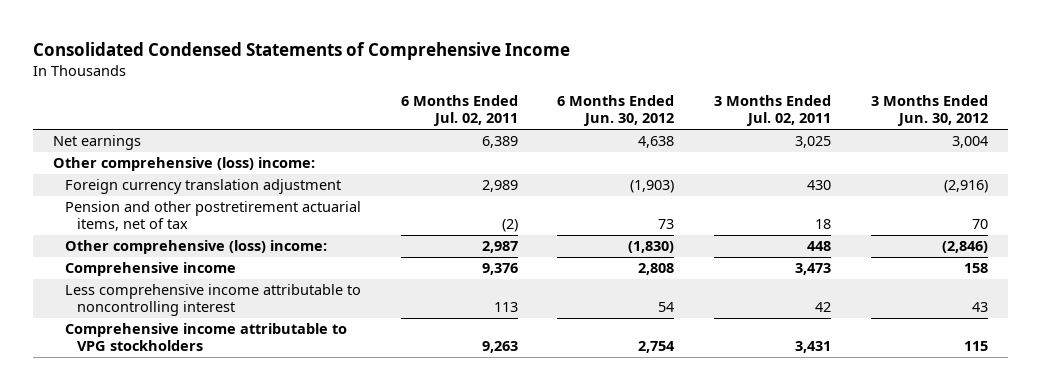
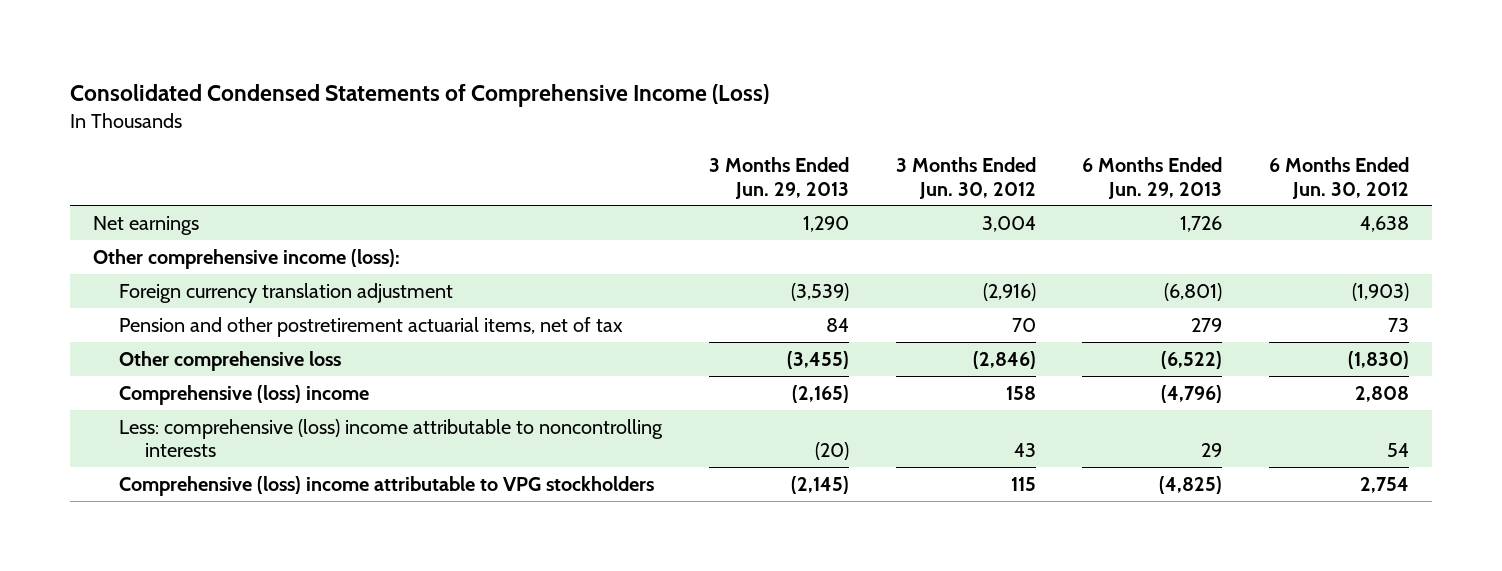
[33,41,571,60] Consolidated Condensed Statements of Comprehensive Income -> [70,84,770,108] Consolidated Condensed Statements of Comprehensive Income (Loss)
[400,95,518,127] 6 Months Ended Jul. 02, 2011 -> none
[714,95,832,127] 3 Months Ended Jul. 02, 2011 -> none
none -> [708,157,849,199] 3 Months Ended Jun. 29, 2013
none -> [1082,157,1223,199] 6 Months Ended Jun. 29, 2013
[52,157,315,172] Other comprehensive (loss) income: -> [93,248,401,269] Other comprehensive income (loss):
[64,240,327,255] Other comprehensive (loss) income: -> [119,350,342,371] Other comprehensive loss
[64,262,236,277] Comprehensive income -> [119,384,370,405] Comprehensive (loss) income
[64,284,361,317] Less comprehensive income attributable to noncontrolling interest -> [119,418,664,458] Less: comprehensive (loss) income attributable to noncontrolling interests
[64,323,347,352] Comprehensive income attributable to VPG stockholders -> [119,475,655,496] Comprehensive (loss) income attributable to VPG stockholders

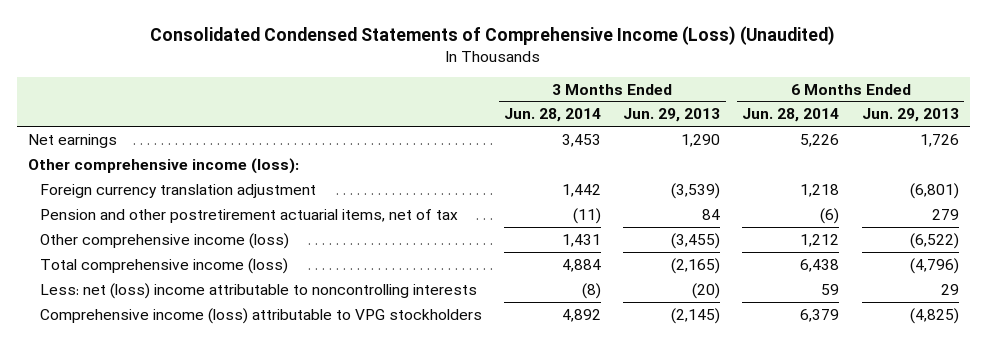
[70,84,770,108] Consolidated Condensed Statements of Comprehensive Income (Loss) -> [150,26,836,46] Consolidated Condensed Statements of Comprehensive Income (Loss) (Unaudited)
[895,157,1036,199] 3 Months Ended Jun. 30, 2012 -> none
[1268,157,1409,199] 6 Months Ended Jun. 30, 2012 -> none
none -> [504,108,602,123] Jun. 28, 2014
none -> [742,108,840,123] Jun. 28, 2014
[119,350,342,371] Other comprehensive loss -> [40,232,290,249] Other comprehensive income (loss)
[119,384,370,405] Comprehensive (loss) income -> [40,257,289,274] Total comprehensive income (loss)
[119,418,664,458] Less: comprehensive (loss) income attributable to noncontrolling interests -> [40,282,478,299] Less: net (loss) income attributable to noncontrolling interests
[119,475,655,496] Comprehensive (loss) income attributable to VPG stockholders -> [40,307,483,324] Comprehensive income (loss) attributable to VPG stockholders

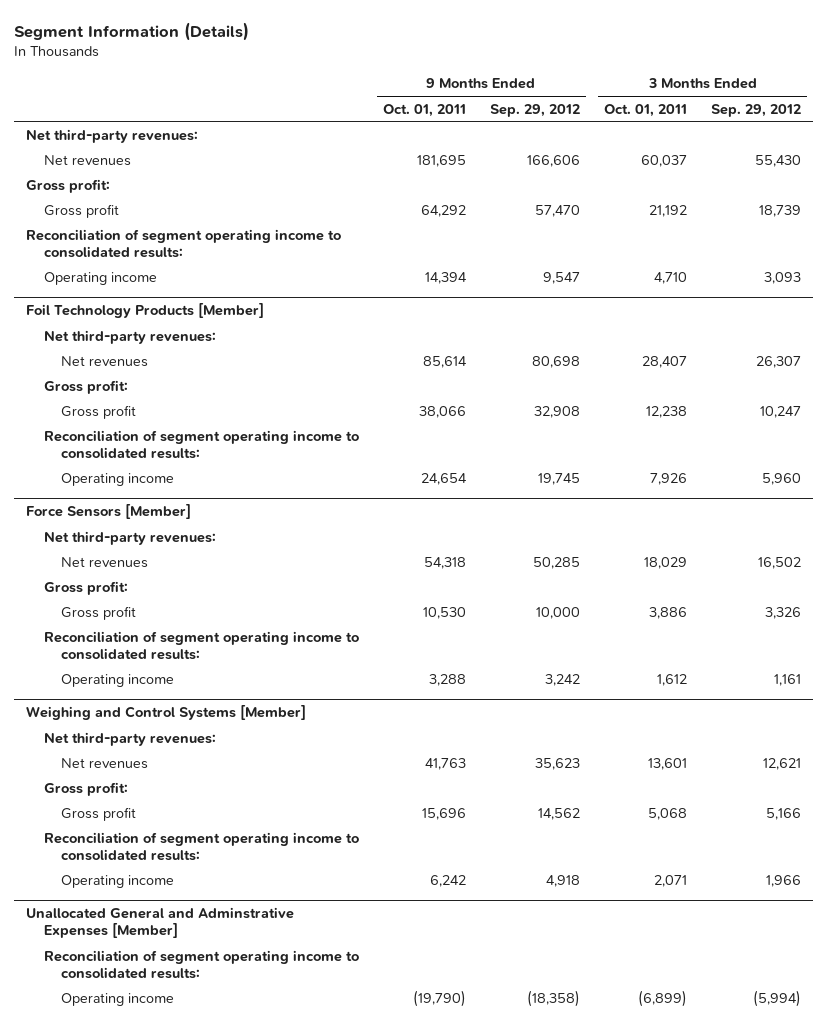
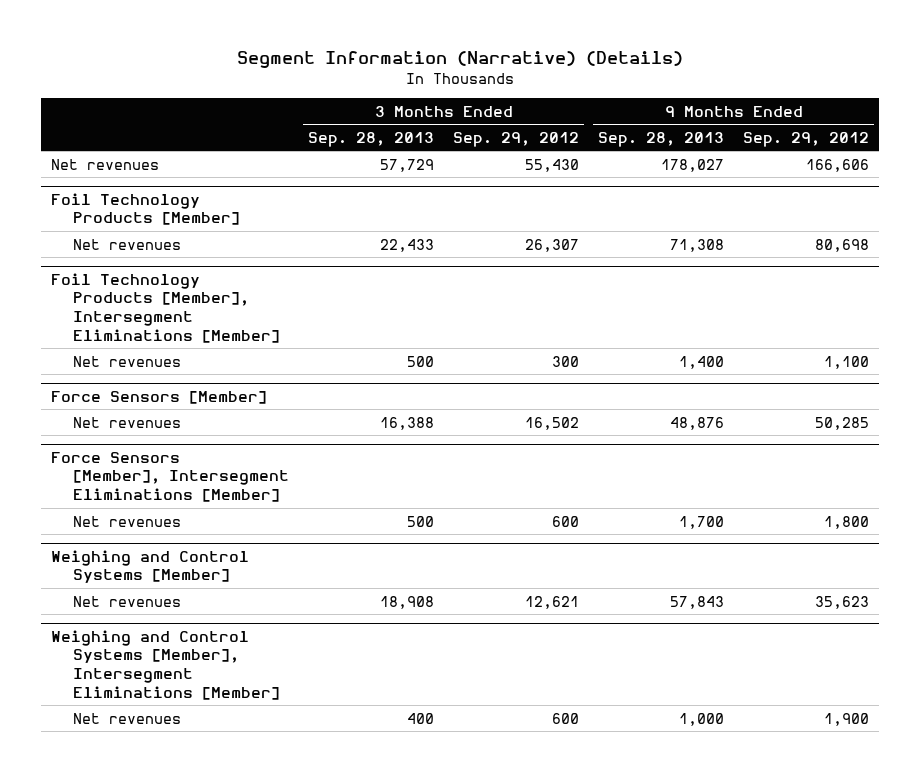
[13,21,249,41] Segment Information (Details) -> [237,50,684,68] Segment Information (Narrative) (Details)
[382,103,466,117] Oct. 01, 2011 -> none
[603,103,687,117] Oct. 01, 2011 -> none
none -> [307,131,434,147] Sep. 28, 2013
none -> [598,131,725,147] Sep. 28, 2013
[26,128,199,143] Net third-party revenues: -> none
[26,178,111,193] Gross profit: -> none
[43,203,119,218] Gross profit -> none
[26,228,342,258] Reconciliation of segment operating income to consolidated results: -> none
[43,271,157,285] Operating income -> none
[43,329,216,344] Net third-party revenues: -> none
[43,379,128,394] Gross profit: -> none
[61,404,137,419] Gross profit -> none
[43,429,359,459] Reconciliation of segment operating income to consolidated results: -> none
[61,472,175,486] Operating income -> none
none -> [51,272,280,343] Foil Technology Products [Member], Intersegment Eliminations [Member]
none -> [72,355,181,367] Net revenues
[43,530,216,545] Net third-party revenues: -> none
[43,580,128,595] Gross profit: -> none
[61,605,137,620] Gross profit -> none
[43,630,359,660] Reconciliation of segment operating income to consolidated results: -> none
[61,673,175,687] Operating income -> none
none -> [51,451,289,503] Force Sensors [Member], Intersegment Eliminations [Member]
none -> [72,515,181,527] Net revenues
[43,731,216,746] Net third-party revenues: -> none
[43,781,128,796] Gross profit: -> none
[61,806,137,821] Gross profit -> none
[43,831,359,861] Reconciliation of segment operating income to consolidated results: -> none
[61,874,175,888] Operating income -> none
[26,907,295,939] Unallocated General and Adminstrative Expenses [Member] -> none
[43,949,359,979] Reconciliation of segment operating income to consolidated results: -> none
[61,992,175,1006] Operating income -> none
none -> [51,629,280,700] Weighing and Control Systems [Member], Intersegment Eliminations [Member]
none -> [72,712,181,724] Net revenues

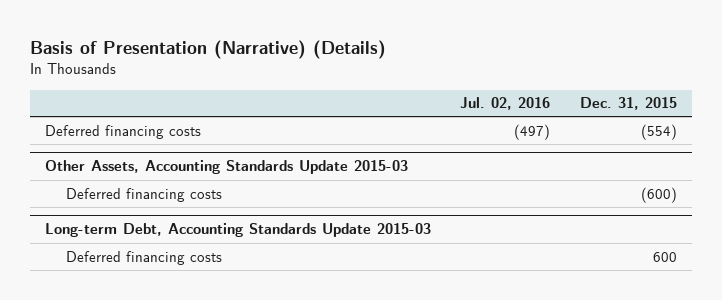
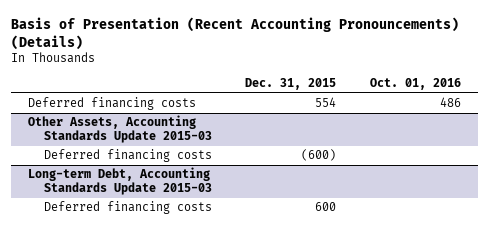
[30,39,387,59] Basis of Presentation (Narrative) (Details) -> [11,17,460,50] Basis of Presentation (Recent Accounting Pronouncements) (Details)
[460,97,551,111] Jul. 02, 2016 -> none
none -> [369,78,461,91] Oct. 01, 2016
[640,123,677,140] (554) -> [315,97,337,108] 554

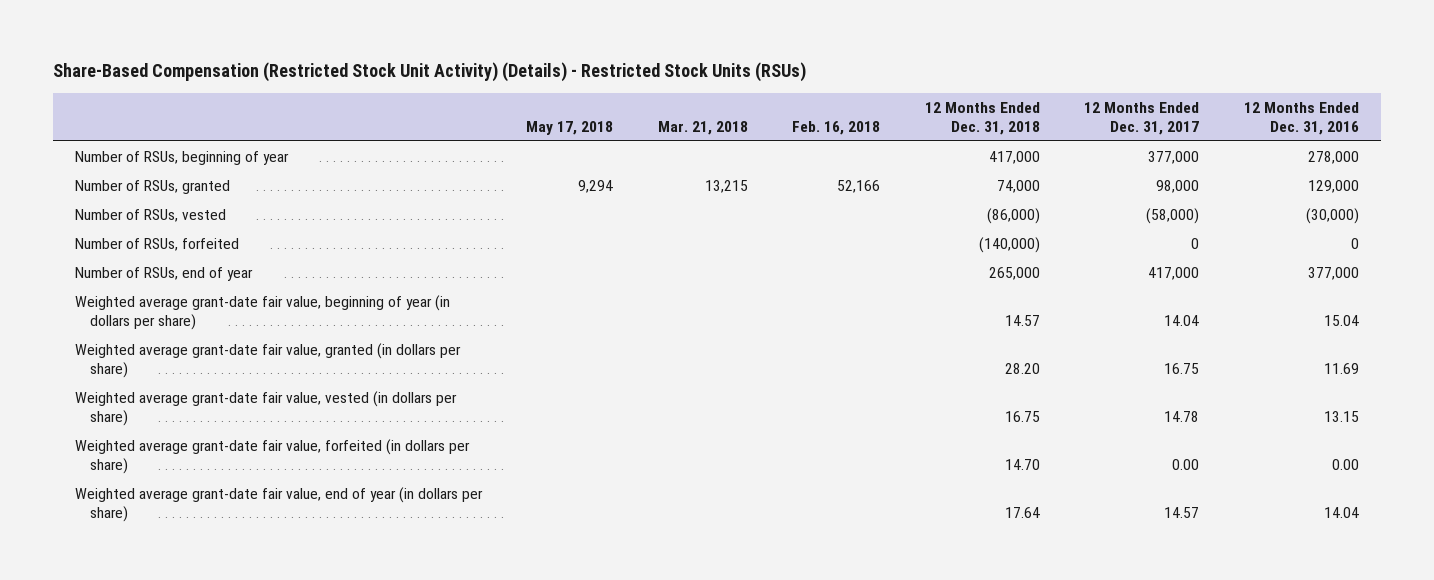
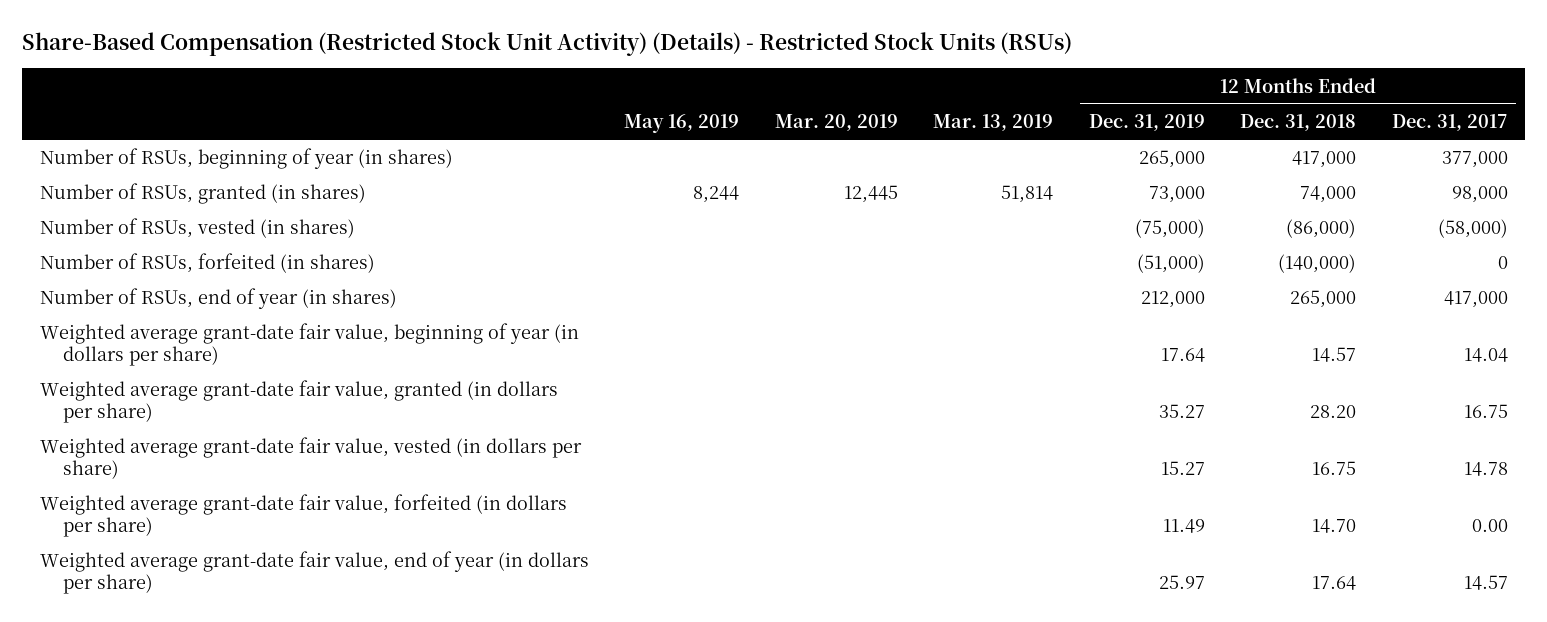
[526,120,614,135] May 17, 2018 -> none
[657,120,748,135] Mar. 21, 2018 -> none
[792,120,881,135] Feb. 16, 2018 -> none
[1243,101,1359,135] 12 Months Ended Dec. 31, 2016 -> none
none -> [624,114,740,134] May 16, 2019
none -> [774,114,898,132] Mar. 20, 2019
none -> [933,114,1054,132] Mar. 13, 2019
none -> [1088,114,1205,132] Dec. 31, 2019
[74,150,289,165] Number of RSUs, beginning of year -> [39,148,453,170] Number of RSUs, beginning of year (in shares)
[74,179,230,194] Number of RSUs, granted -> [39,183,366,205] Number of RSUs, granted (in shares)
[74,208,226,222] Number of RSUs, vested -> [39,218,355,239] Number of RSUs, vested (in shares)
[74,237,239,251] Number of RSUs, forfeited -> [39,253,375,274] Number of RSUs, forfeited (in shares)
[74,266,253,281] Number of RSUs, end of year -> [39,288,397,310] Number of RSUs, end of year (in shares)

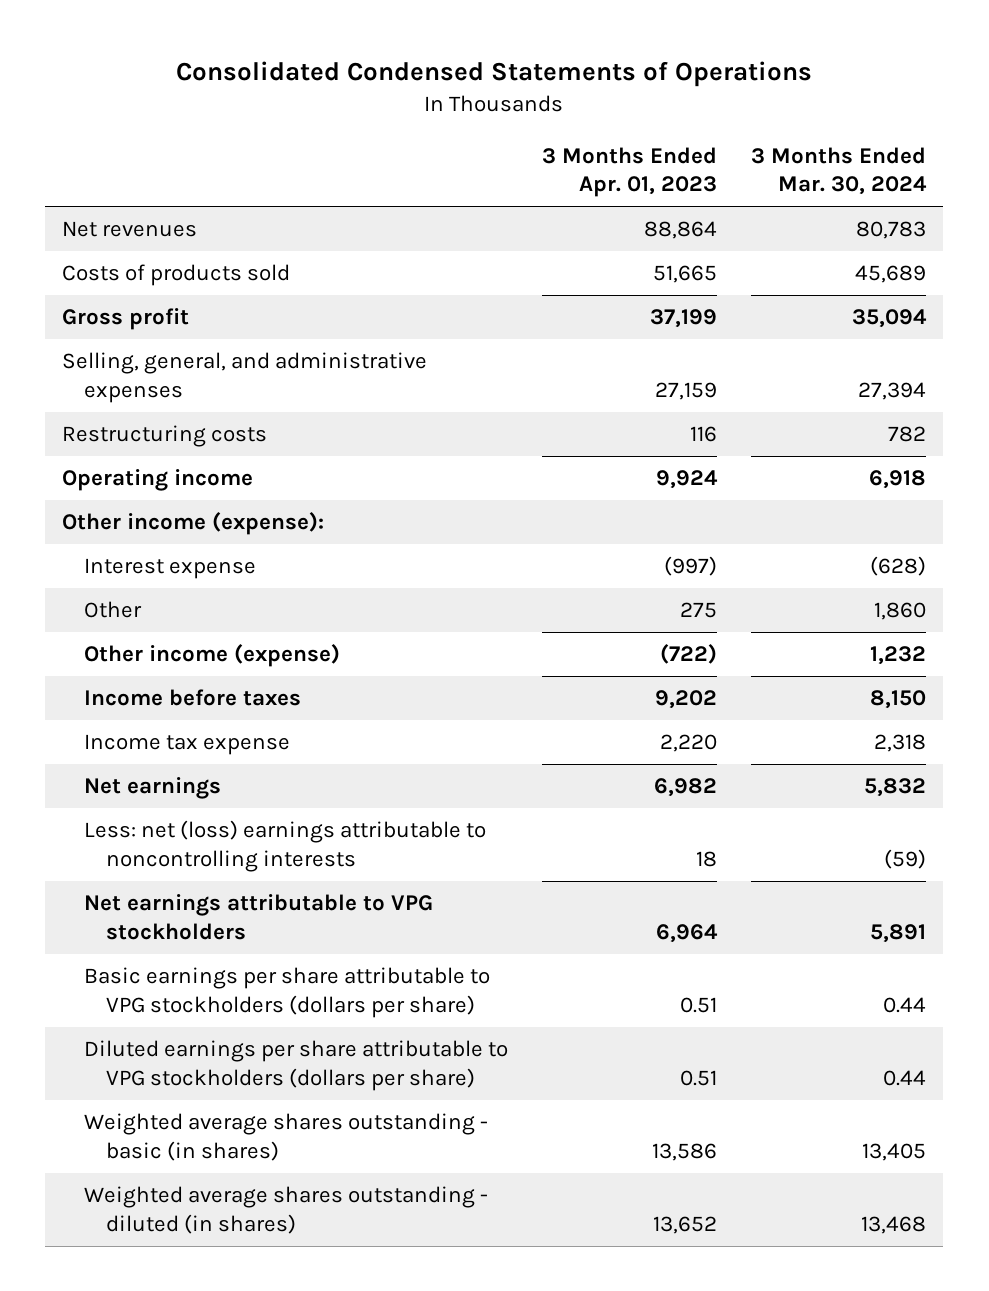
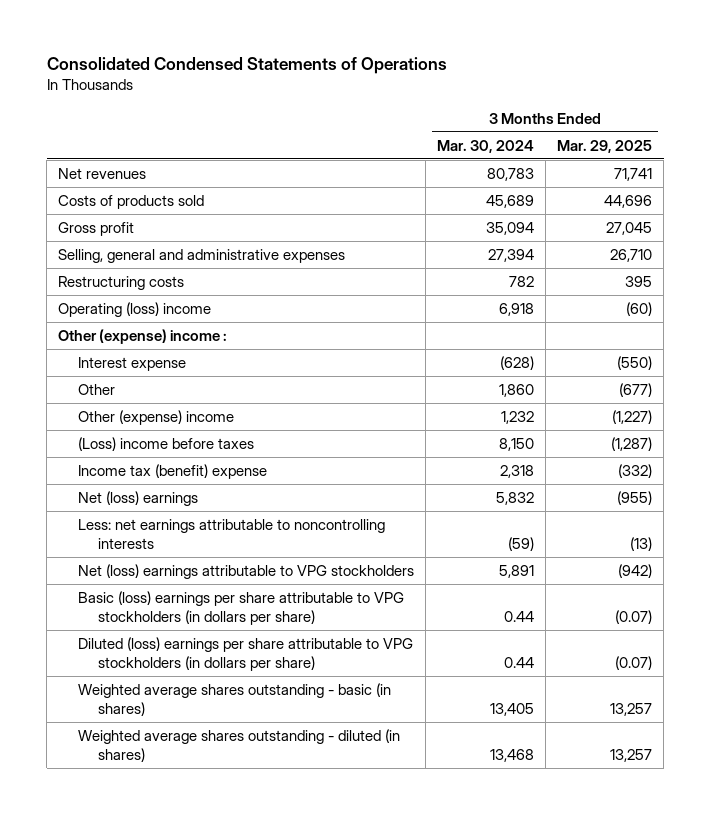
[542,146,718,198] 3 Months Ended Apr. 01, 2023 -> none
none -> [557,139,653,153] Mar. 29, 2025
[62,352,428,403] Selling, general, and administrative expenses -> [58,248,346,263] Selling, general and administrative expenses
[62,469,254,492] Operating income -> [58,301,212,317] Operating (loss) income
[62,512,325,536] Other income (expense): -> [58,328,228,344] Other (expense) income :
[84,644,341,668] Other income (expense) -> [78,409,235,425] Other (expense) income
[84,689,302,707] Income before taxes -> [78,436,255,451] (Loss) income before taxes
[84,734,291,756] Income tax expense -> [78,463,268,479] Income tax (benefit) expense
[84,777,222,800] Net earnings -> [78,490,199,506] Net (loss) earnings
[84,820,487,872] Less: net (loss) earnings attributable to noncontrolling interests -> [78,518,386,550] Less: net earnings attributable to noncontrolling interests
[84,894,434,940] Net earnings attributable to VPG stockholders -> [78,563,415,579] Net (loss) earnings attributable to VPG stockholders
[84,967,491,1018] Basic earnings per share attributable to VPG stockholders (dollars per share) -> [78,590,405,626] Basic (loss) earnings per share attributable to VPG stockholders (in dollars per share)
[84,1040,509,1091] Diluted earnings per share attributable to VPG stockholders (dollars per share) -> [78,636,414,672] Diluted (loss) earnings per share attributable to VPG stockholders (in dollars per share)

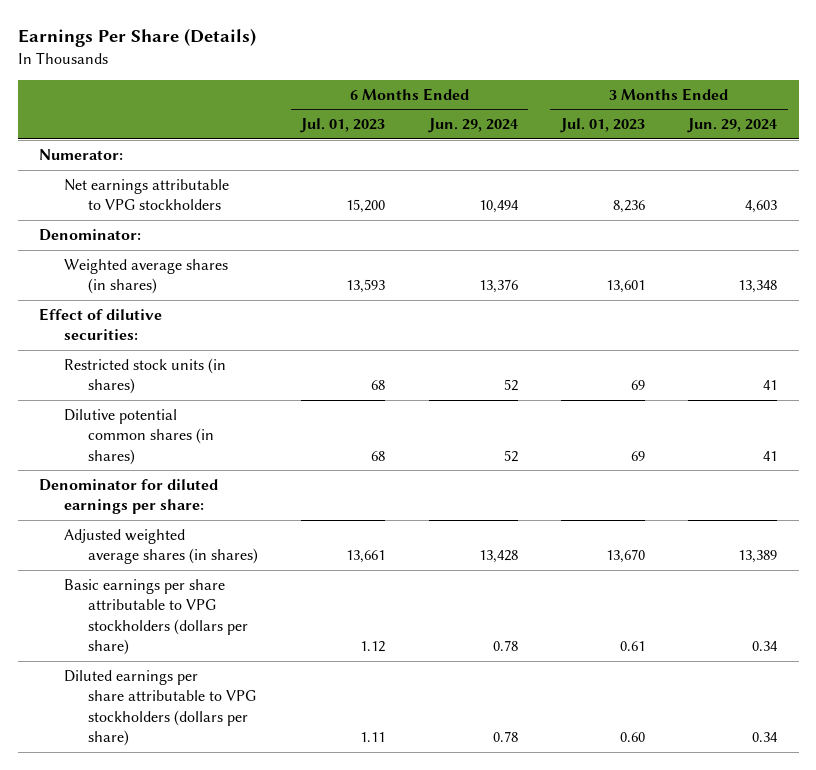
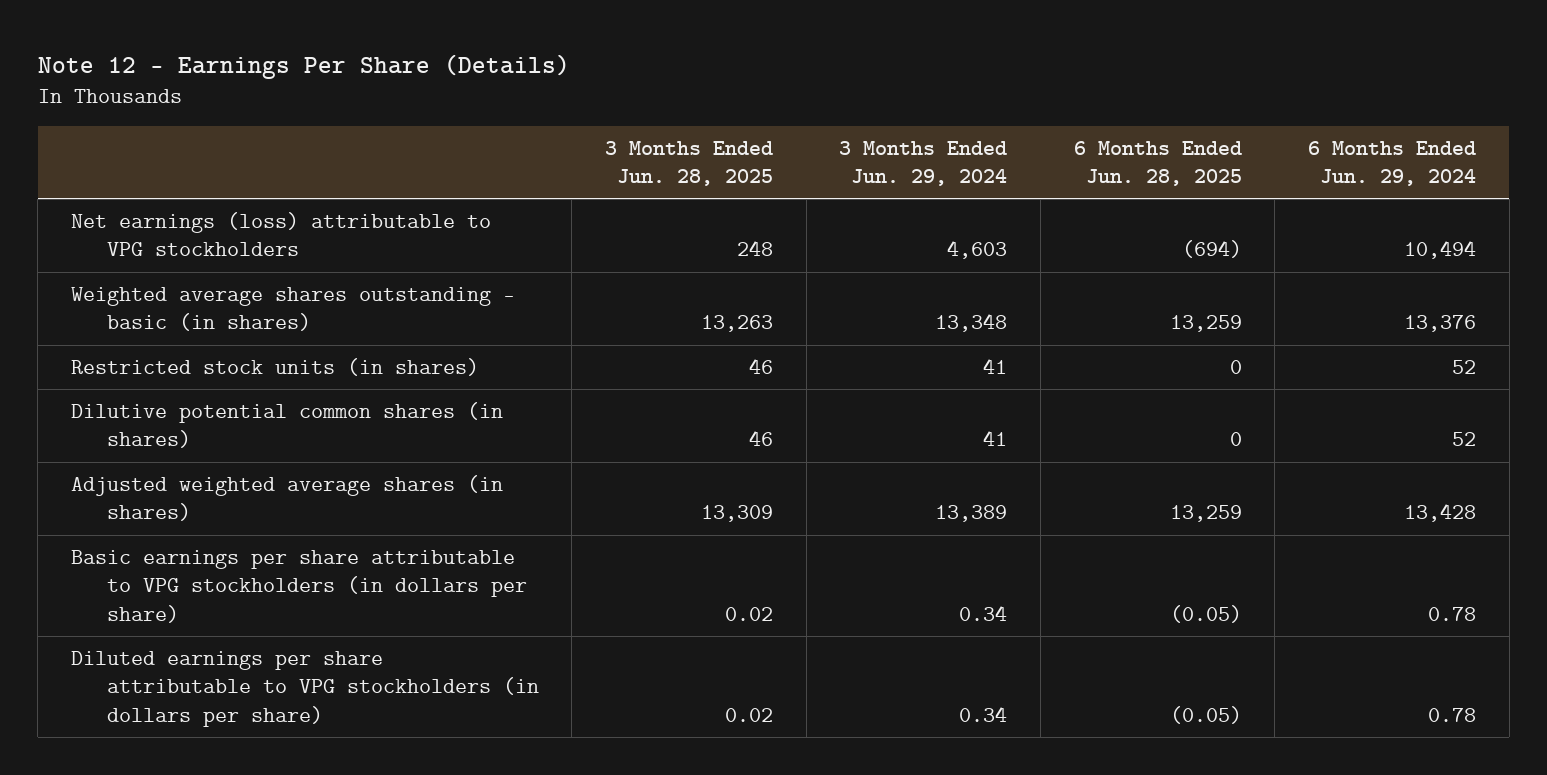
[17,28,256,48] Earnings Per Share (Details) -> [37,53,570,79] Note 12 - Earnings Per Share (Details)
[300,118,386,134] Jul. 01, 2023 -> none
[559,118,645,134] Jul. 01, 2023 -> none
none -> [604,140,773,187] 3 Months Ended Jun. 28, 2025
none -> [1073,140,1242,187] 6 Months Ended Jun. 28, 2025
[39,148,124,160] Numerator: -> none
[39,228,142,241] Denominator: -> none
[39,307,163,341] Effect of dilutive securities: -> none
[63,178,229,211] Net earnings attributable to VPG stockholders -> [71,211,492,257] Net earnings (loss) attributable to VPG stockholders
[63,258,228,295] Weighted average shares (in shares) -> [71,286,516,332] Weighted average shares outstanding - basic (in shares)
[39,478,219,515] Denominator for diluted earnings per share: -> none
[63,578,249,655] Basic earnings per share attributable to VPG stockholders (dollars per share) -> [71,549,527,623] Basic earnings per share attributable to VPG stockholders (in dollars per share)
[63,669,257,746] Diluted earnings per share attributable to VPG stockholders (dollars per share) -> [71,650,539,727] Diluted earnings per share attributable to VPG stockholders (in dollars per share)

